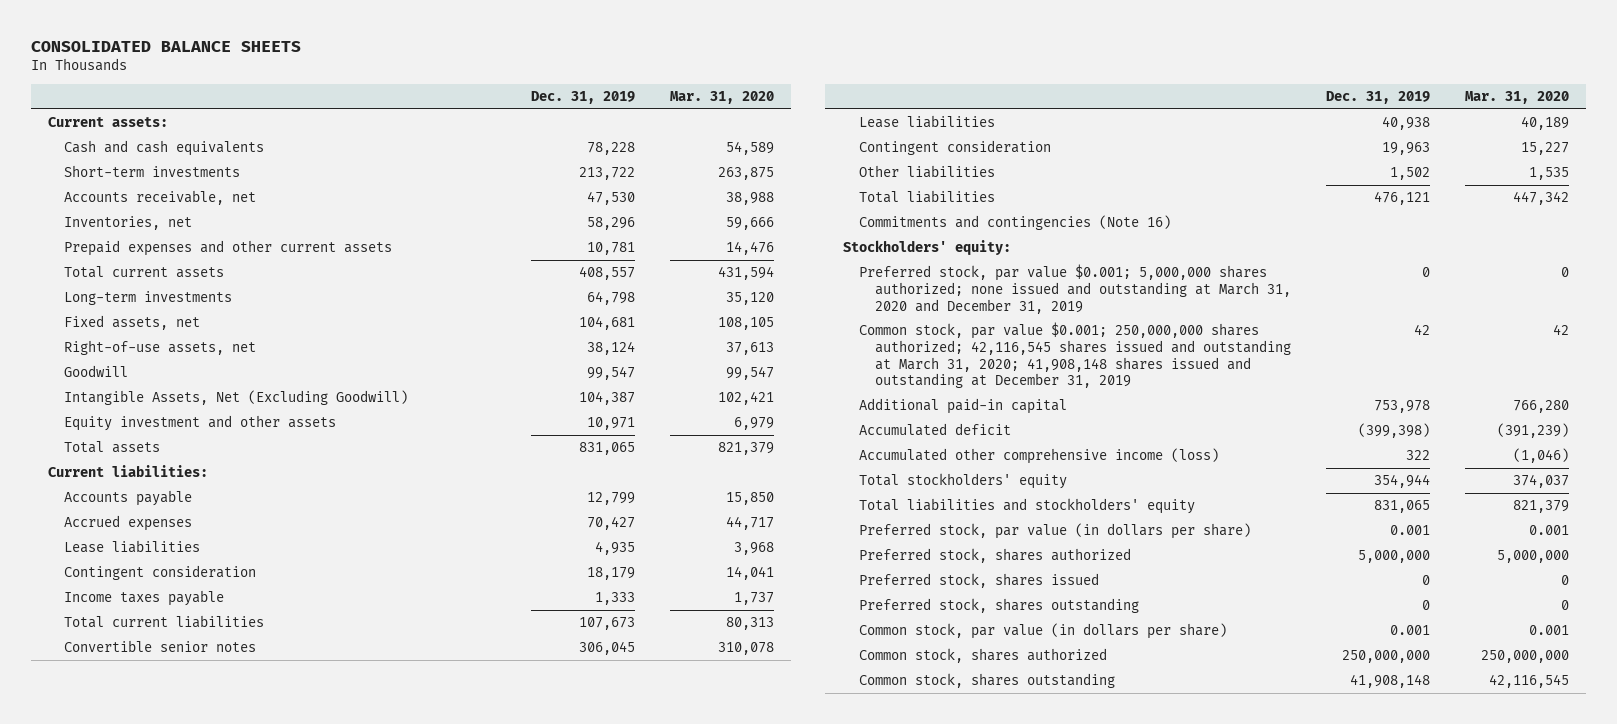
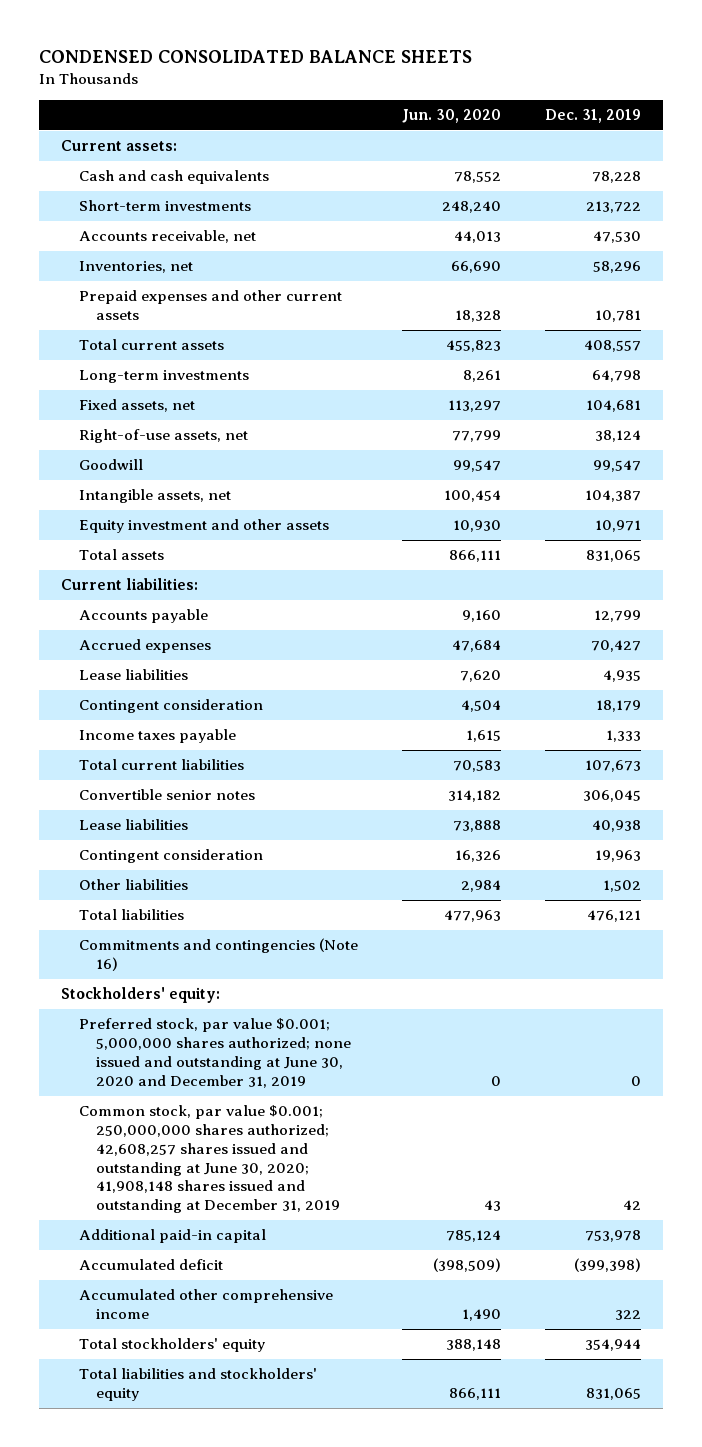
[30,40,301,52] CONSOLIDATED BALANCE SHEETS -> [39,50,473,64] CONDENSED CONSOLIDATED BALANCE SHEETS
[669,91,774,105] Mar. 31, 2020 -> none
none -> [401,109,501,124] Jun. 30, 2020
[64,390,409,406] Intangible Assets, Net (Excluding Goodwill) -> [78,489,231,504] Intangible assets, net
[858,264,1291,314] Preferred stock, par value $0.001; 5,000,000 shares authorized; none issued and outstanding at March 31, 2020 and December 31, 2019 -> [78,1018,352,1088] Preferred stock, par value $0.001; 5,000,000 shares authorized; none issued and outstanding at June 30, 2020 and December 31, 2019
[858,322,1291,389] Common stock, par value $0.001; 250,000,000 shares authorized; 42,116,545 shares issued and outstanding at March 31, 2020; 41,908,148 shares issued and outstanding at December 31, 2019 -> [78,1105,341,1214] Common stock, par value $0.001; 250,000,000 shares authorized; 42,608,257 shares issued and outstanding at June 30, 2020; 41,908,148 shares issued and outstanding at December 31, 2019
[858,448,1219,465] Accumulated other comprehensive income (loss) -> [78,1289,333,1320] Accumulated other comprehensive income
[858,523,1251,540] Preferred stock, par value (in dollars per share) -> none
[858,548,1131,564] Preferred stock, shares authorized -> none
[858,573,1099,589] Preferred stock, shares issued -> none
[858,598,1139,614] Preferred stock, shares outstanding -> none
[858,623,1227,640] Common stock, par value (in dollars per share) -> none
[858,648,1107,664] Common stock, shares authorized -> none
[858,673,1115,689] Common stock, shares outstanding -> none

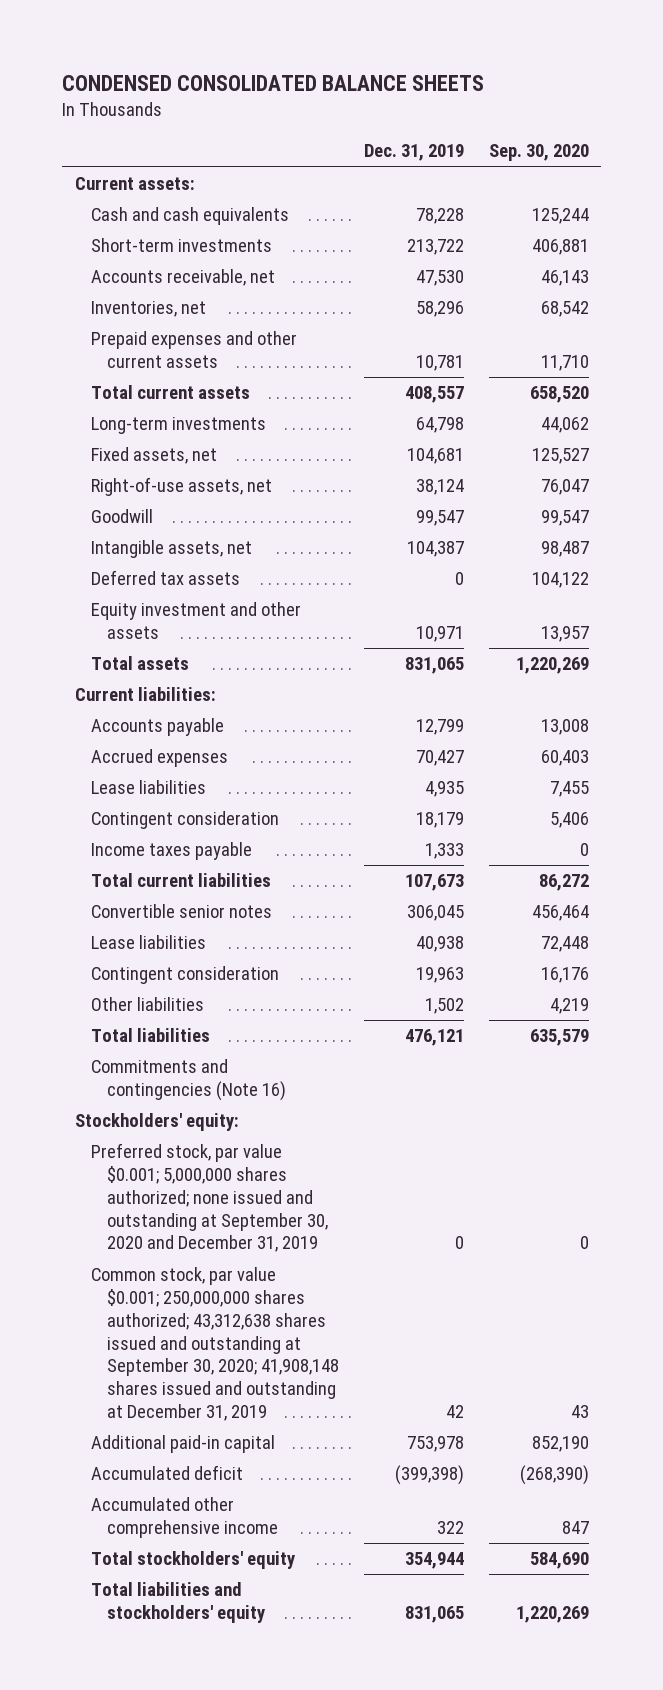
[401,109,501,124] Jun. 30, 2020 -> none
none -> [488,144,589,162] Sep. 30, 2020
none -> [91,570,241,586] Deferred tax assets
[78,1018,352,1088] Preferred stock, par value $0.001; 5,000,000 shares authorized; none issued and outstanding at June 30, 2020 and December 31, 2019 -> [91,1143,329,1253] Preferred stock, par value $0.001; 5,000,000 shares authorized; none issued and outstanding at September 30, 2020 and December 31, 2019
[78,1105,341,1214] Common stock, par value $0.001; 250,000,000 shares authorized; 42,608,257 shares issued and outstanding at June 30, 2020; 41,908,148 shares issued and outstanding at December 31, 2019 -> [91,1267,340,1422] Common stock, par value $0.001; 250,000,000 shares authorized; 43,312,638 shares issued and outstanding at September 30, 2020; 41,908,148 shares issued and outstanding at December 31, 2019

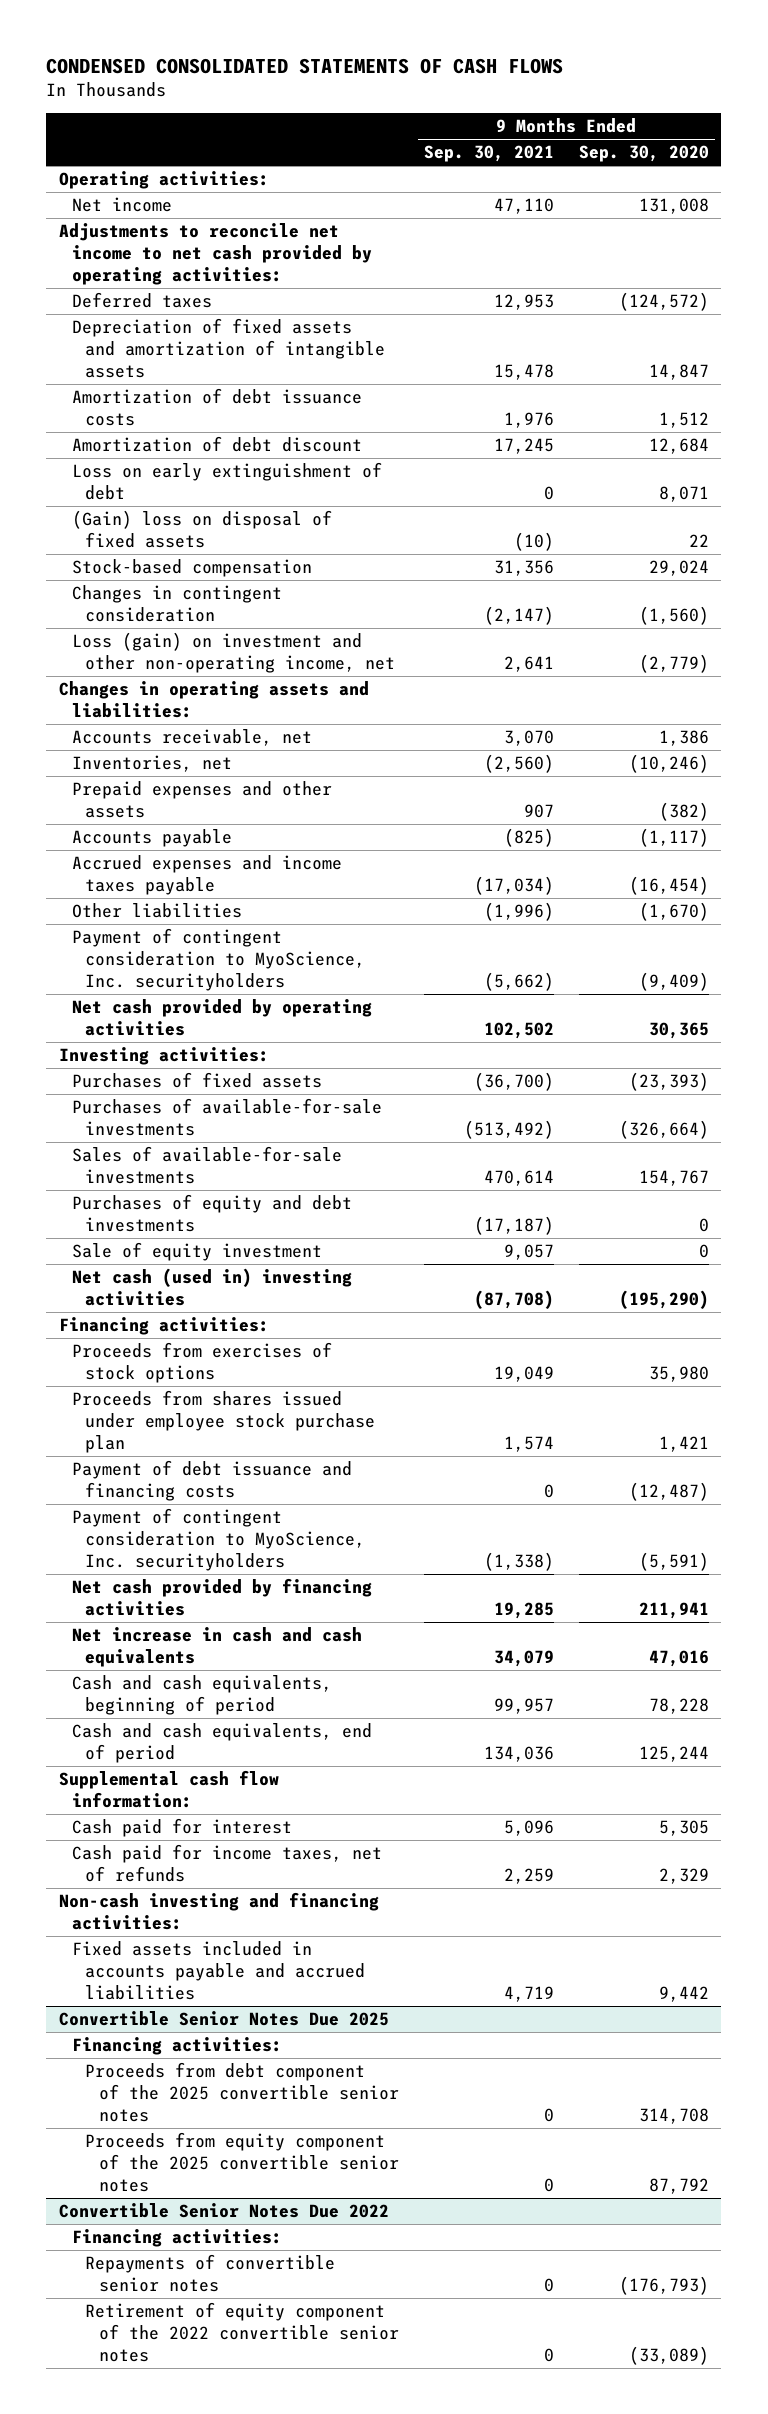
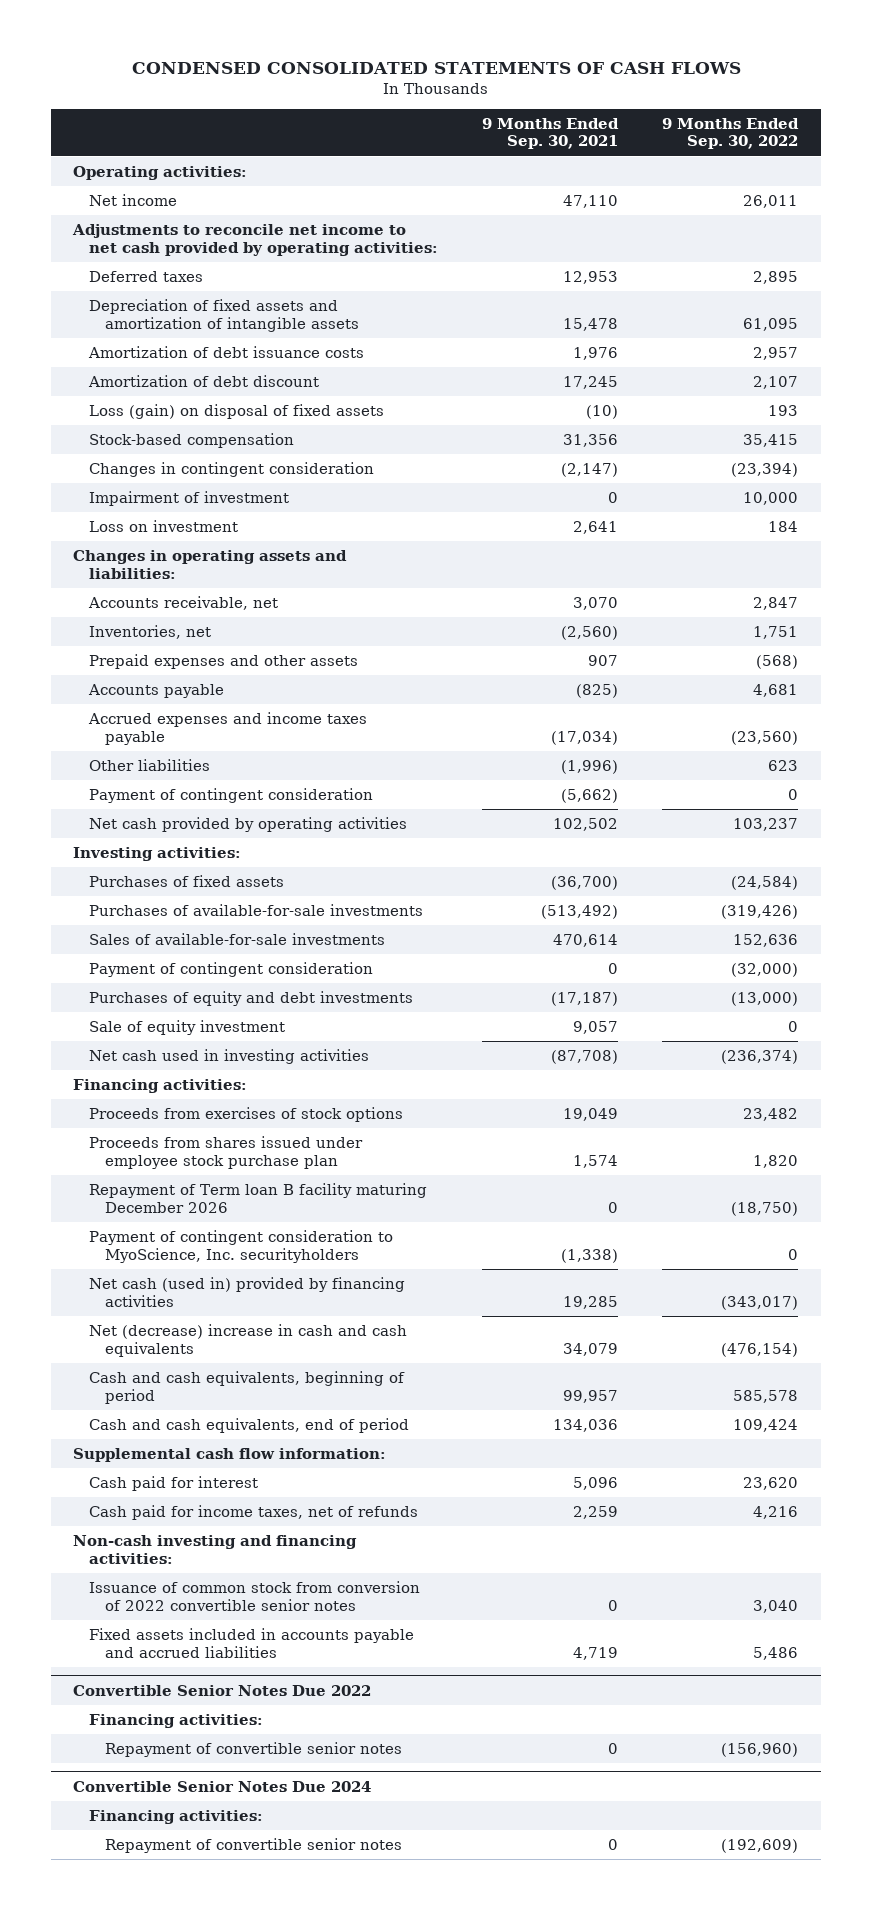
[578,145,709,163] Sep. 30, 2020 -> none
none -> [662,117,800,150] 9 Months Ended Sep. 30, 2022
[72,462,383,500] Loss on early extinguishment of debt -> none
[72,510,333,548] (Gain) loss on disposal of fixed assets -> [88,404,384,420] Loss (gain) on disposal of fixed assets
none -> [88,491,289,507] Impairment of investment
[72,632,396,673] Loss (gain) on investment and other non-operating income, net -> [88,520,238,533] Loss on investment
[72,928,366,991] Payment of contingent consideration to MyoScience, Inc. securityholders -> [88,788,373,804] Payment of contingent consideration
none -> [88,962,373,978] Payment of contingent consideration
[72,1268,353,1306] Net cash (used in) investing activities -> [88,1049,369,1065] Net cash used in investing activities
[72,1460,353,1501] Payment of debt issuance and financing costs -> none
none -> [88,1183,427,1213] Repayment of Term loan B facility maturing December 2026
[72,1578,373,1616] Net cash provided by financing activities -> [88,1277,405,1307] Net cash (used in) provided by financing activities
[72,1627,363,1667] Net increase in cash and cash equivalents -> [88,1324,407,1357] Net (decrease) increase in cash and cash equivalents
none -> [88,1581,420,1611] Issuance of common stock from conversion of 2022 convertible senior notes
[58,2011,389,2027] Convertible Senior Notes Due 2025 -> none
[72,2037,283,2056] Financing activities: -> none
[85,2062,399,2122] Proceeds from debt component of the 2025 convertible senior notes -> none
[85,2132,399,2192] Proceeds from equity component of the 2025 convertible senior notes -> none
[85,2302,399,2362] Retirement of equity component of the 2022 convertible senior notes -> none
[85,2254,336,2292] Repayments of convertible senior notes -> [105,1742,403,1758] Repayment of convertible senior notes
none -> [72,1780,371,1792] Convertible Senior Notes Due 2024
none -> [88,1810,263,1825] Financing activities:
none -> [105,1838,403,1854] Repayment of convertible senior notes

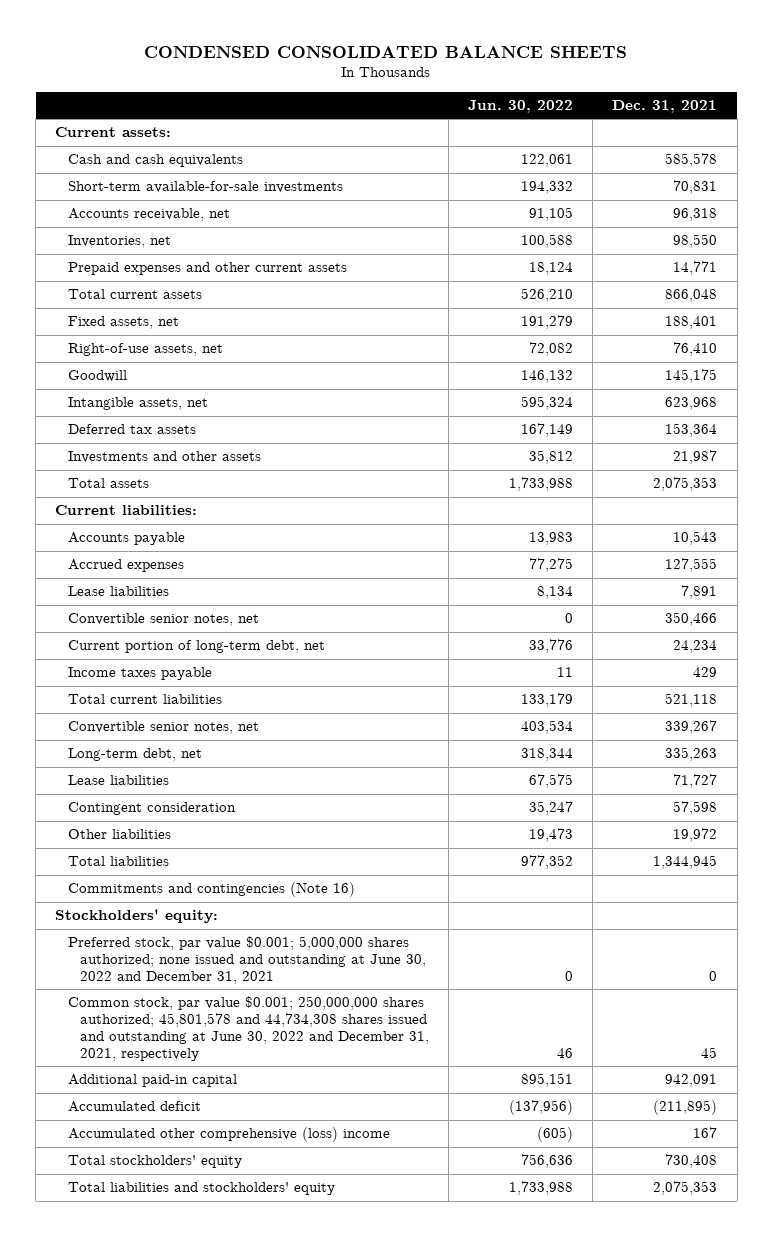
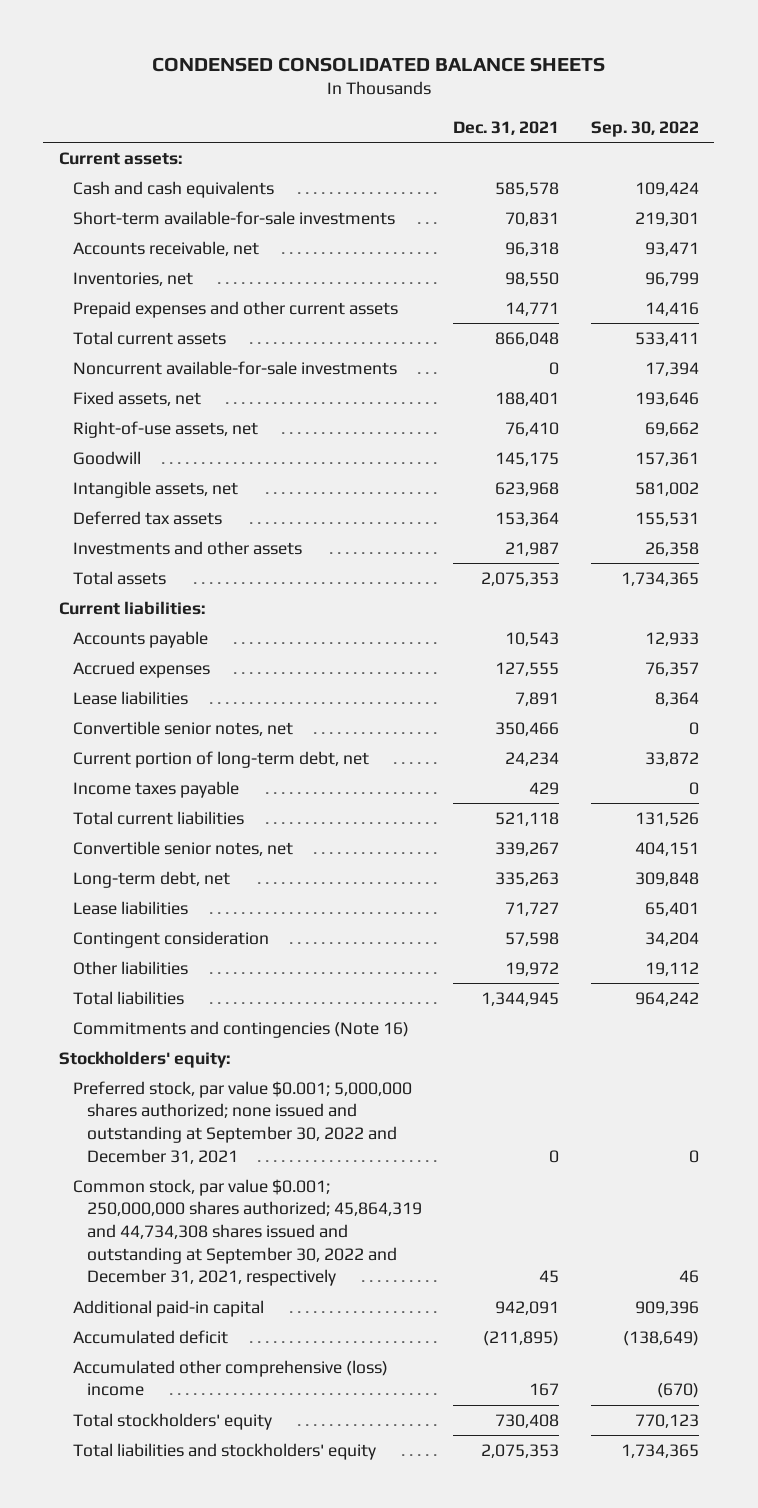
[468,99,574,113] Jun. 30, 2022 -> none
none -> [590,120,699,137] Sep. 30, 2022
none -> [72,360,397,375] Noncurrent available-for-sale investments
[67,936,427,985] Preferred stock, par value $0.001; 5,000,000 shares authorized; none issued and outstanding at June 30, 2022 and December 31, 2021 -> [72,1080,412,1164] Preferred stock, par value $0.001; 5,000,000 shares authorized; none issued and outstanding at September 30, 2022 and December 31, 2021
[67,996,430,1061] Common stock, par value $0.001; 250,000,000 shares authorized; 45,801,578 and 44,734,308 shares issued and outstanding at June 30, 2022 and December 31, 2021, respectively -> [72,1178,422,1287] Common stock, par value $0.001; 250,000,000 shares authorized; 45,864,319 and 44,734,308 shares issued and outstanding at September 30, 2022 and December 31, 2021, respectively

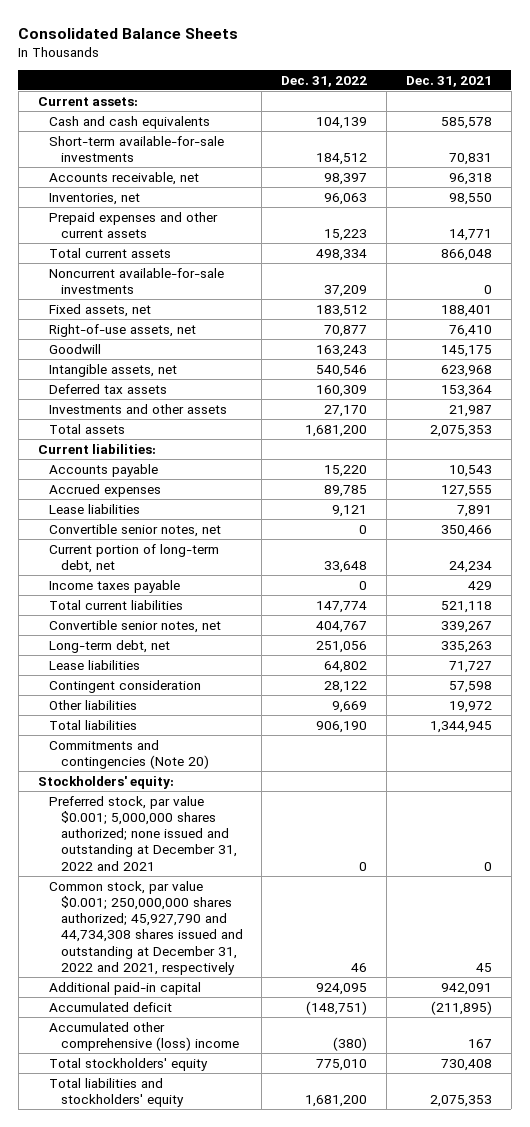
[151,56,605,72] CONDENSED CONSOLIDATED BALANCE SHEETS -> [18,27,239,39] Consolidated Balance Sheets
[590,120,699,137] Sep. 30, 2022 -> none
none -> [281,75,368,87] Dec. 31, 2022
[72,1020,409,1038] Commitments and contingencies (Note 16) -> [49,739,209,769] Commitments and contingencies (Note 20)
[72,1080,412,1164] Preferred stock, par value $0.001; 5,000,000 shares authorized; none issued and outstanding at September 30, 2022 and December 31, 2021 -> [49,795,237,871] Preferred stock, par value $0.001; 5,000,000 shares authorized; none issued and outstanding at December 31, 2022 and 2021
[72,1178,422,1287] Common stock, par value $0.001; 250,000,000 shares authorized; 45,864,319 and 44,734,308 shares issued and outstanding at September 30, 2022 and December 31, 2021, respectively -> [49,880,243,975] Common stock, par value $0.001; 250,000,000 shares authorized; 45,927,790 and 44,734,308 shares issued and outstanding at December 31, 2022 and 2021, respectively

